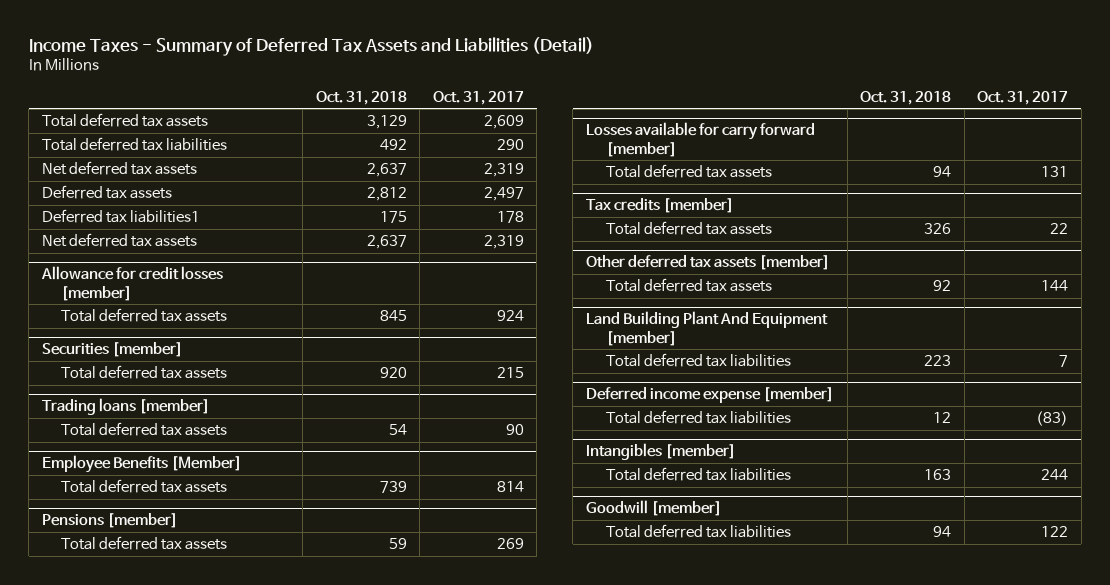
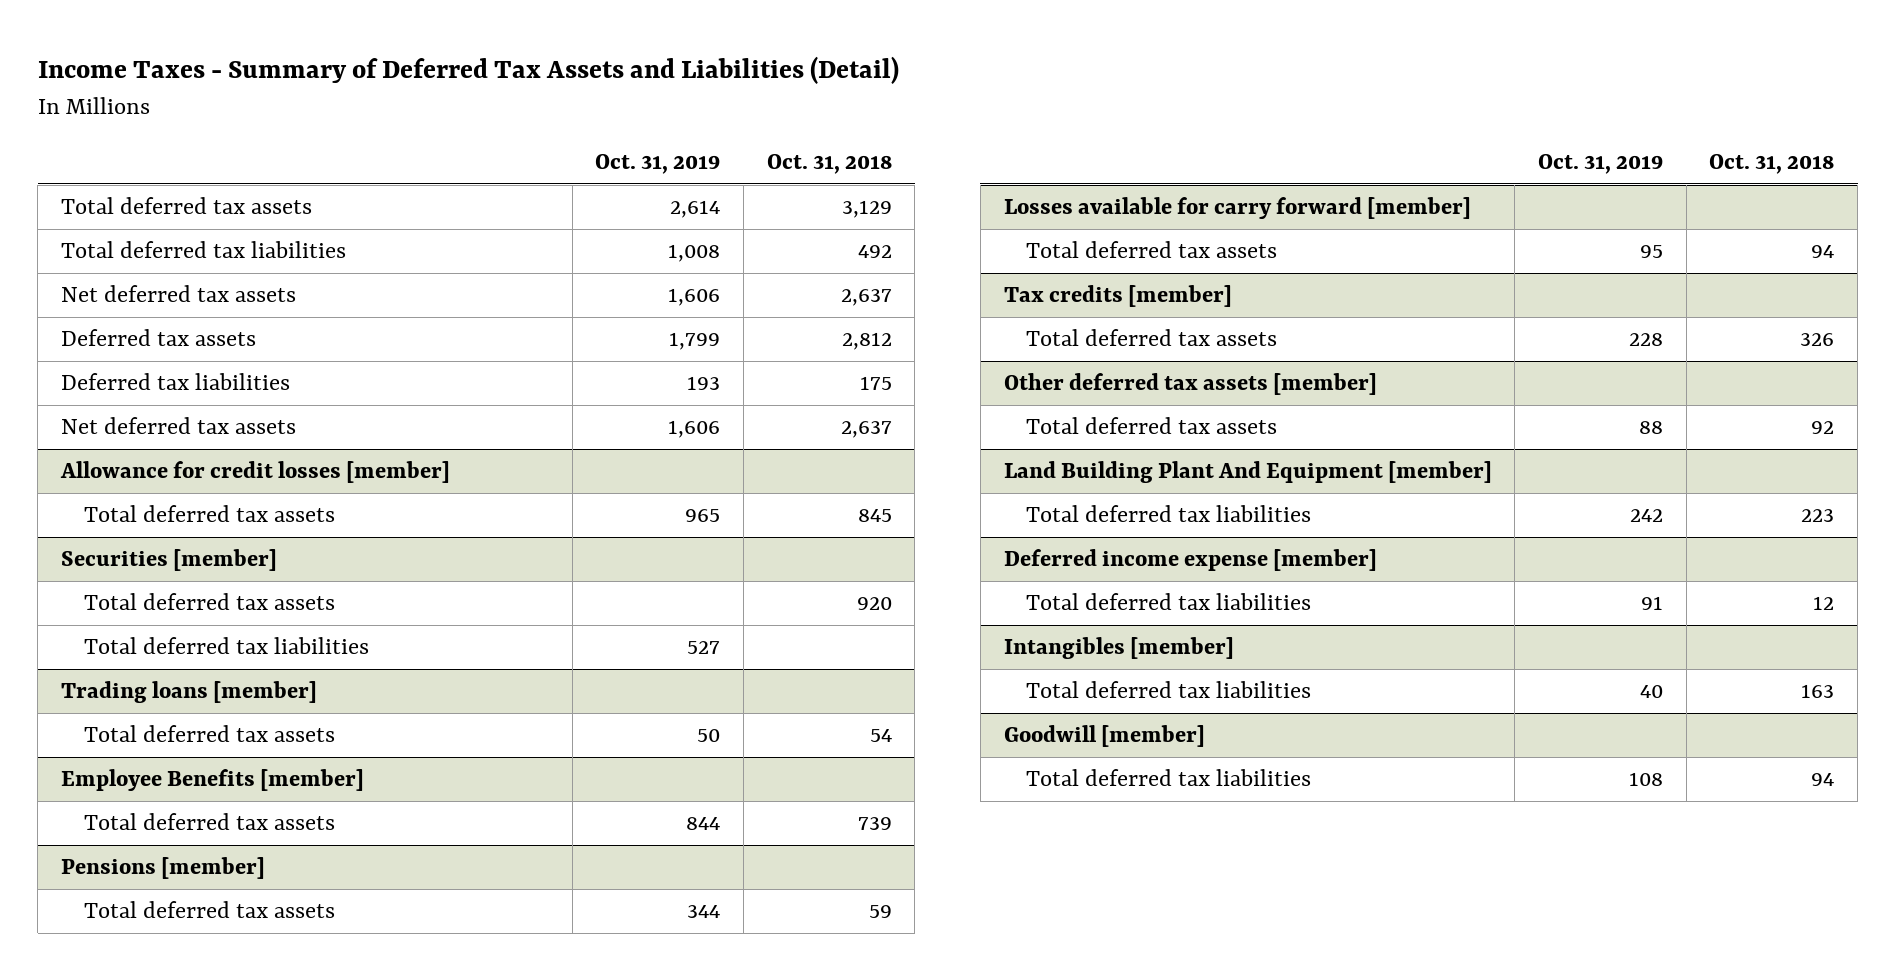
[432,90,524,105] Oct. 31, 2017 -> none
none -> [595,154,721,175] Oct. 31, 2019
[41,209,200,224] Deferred tax liabilities1 -> [61,373,291,391] Deferred tax liabilities
none -> [83,637,369,655] Total deferred tax liabilities
[41,455,242,474] Employee Benefits [Member] -> [61,769,365,792] Employee Benefits [member]

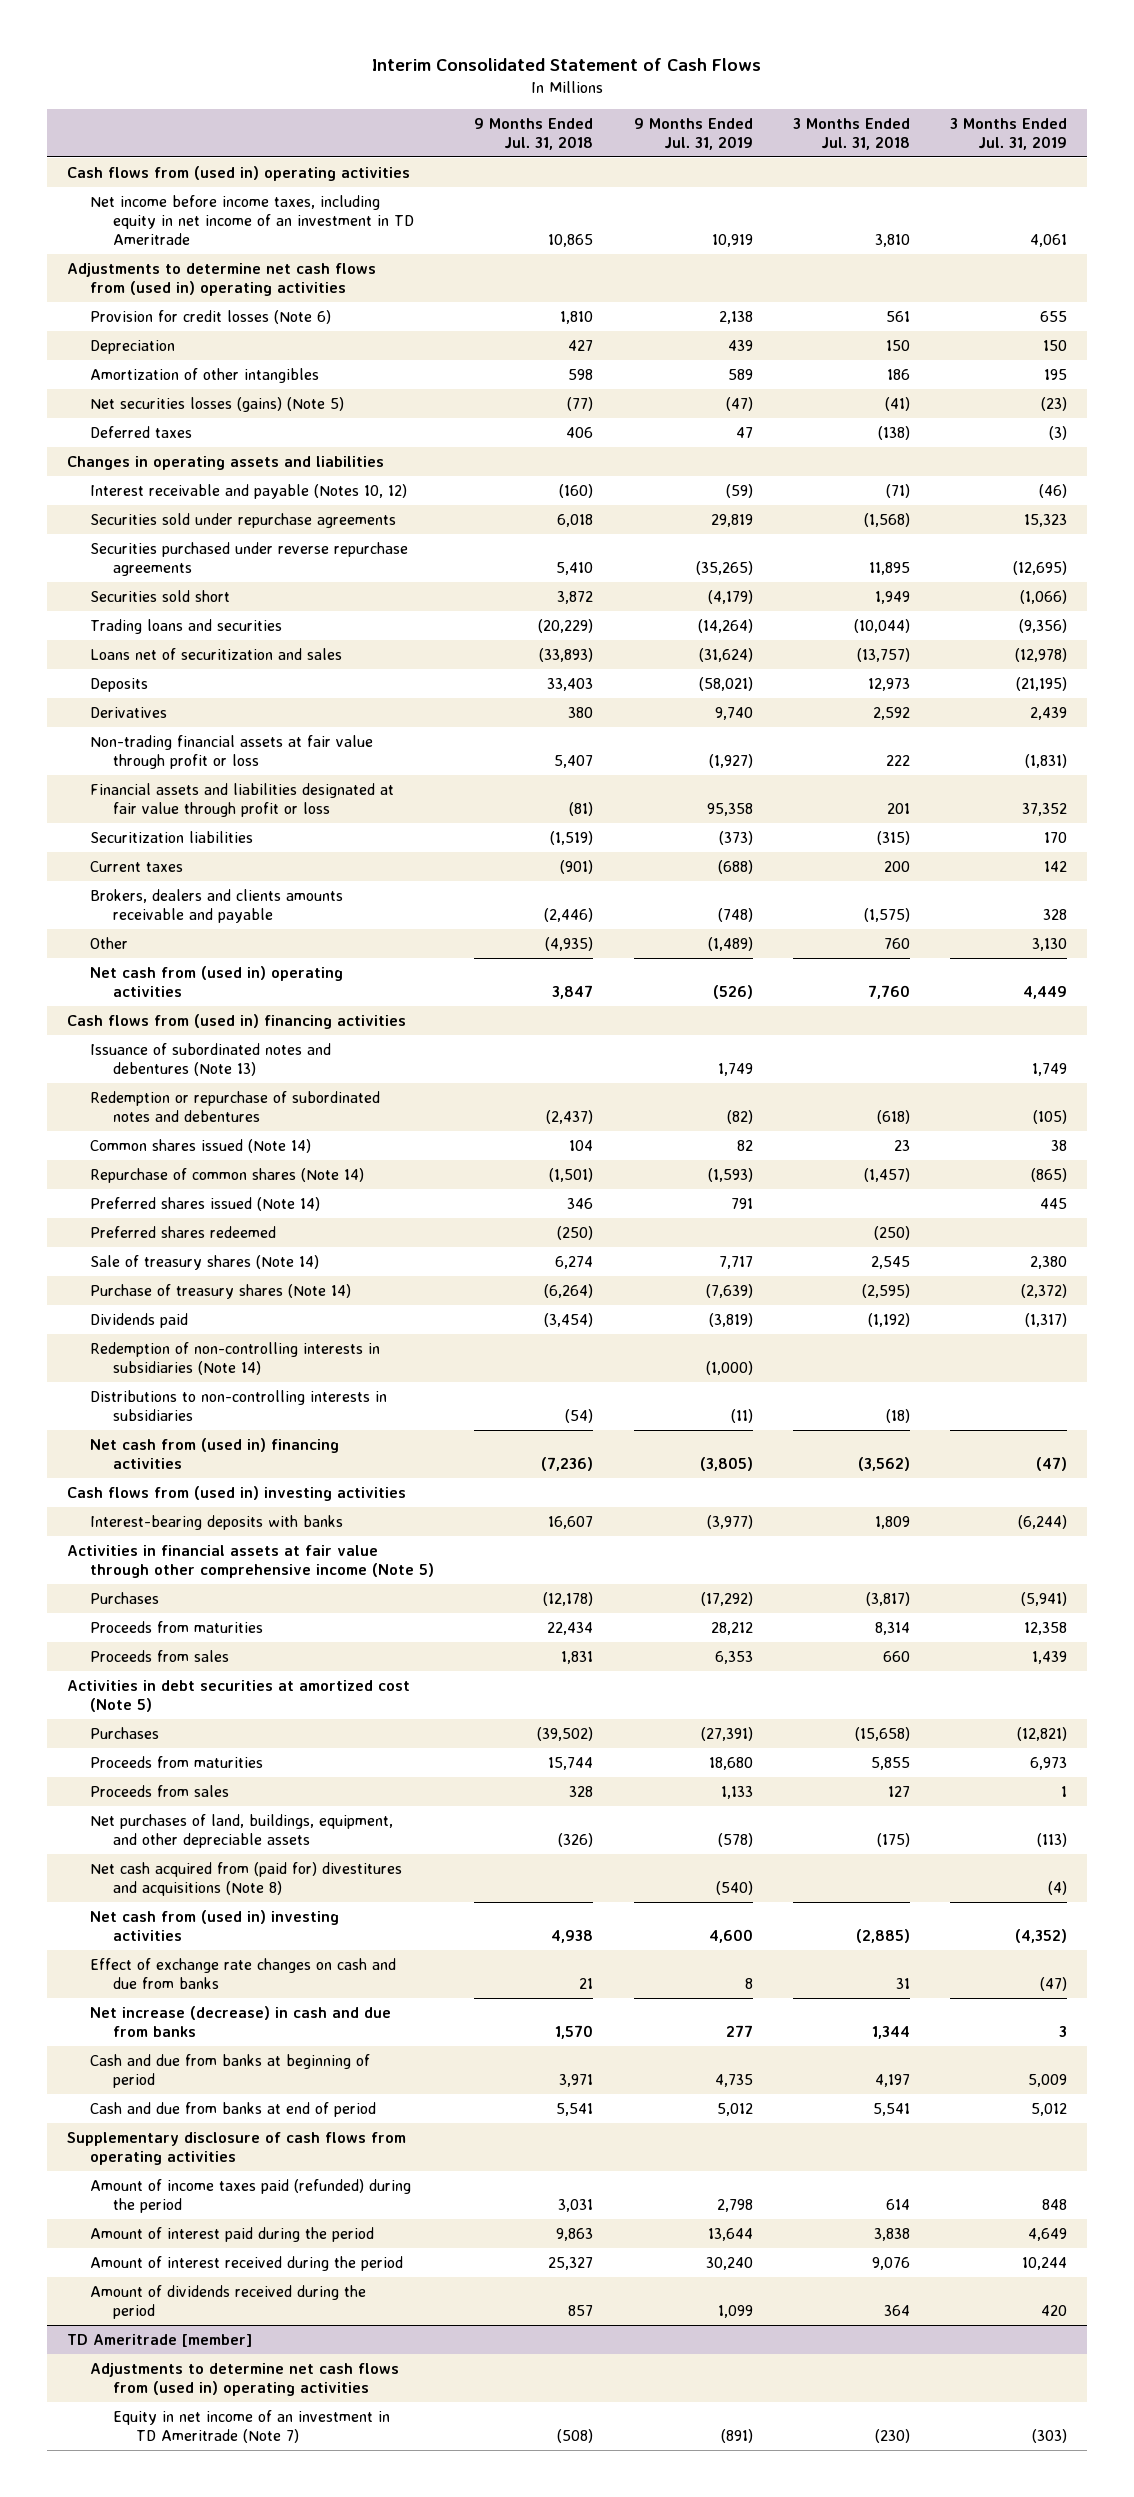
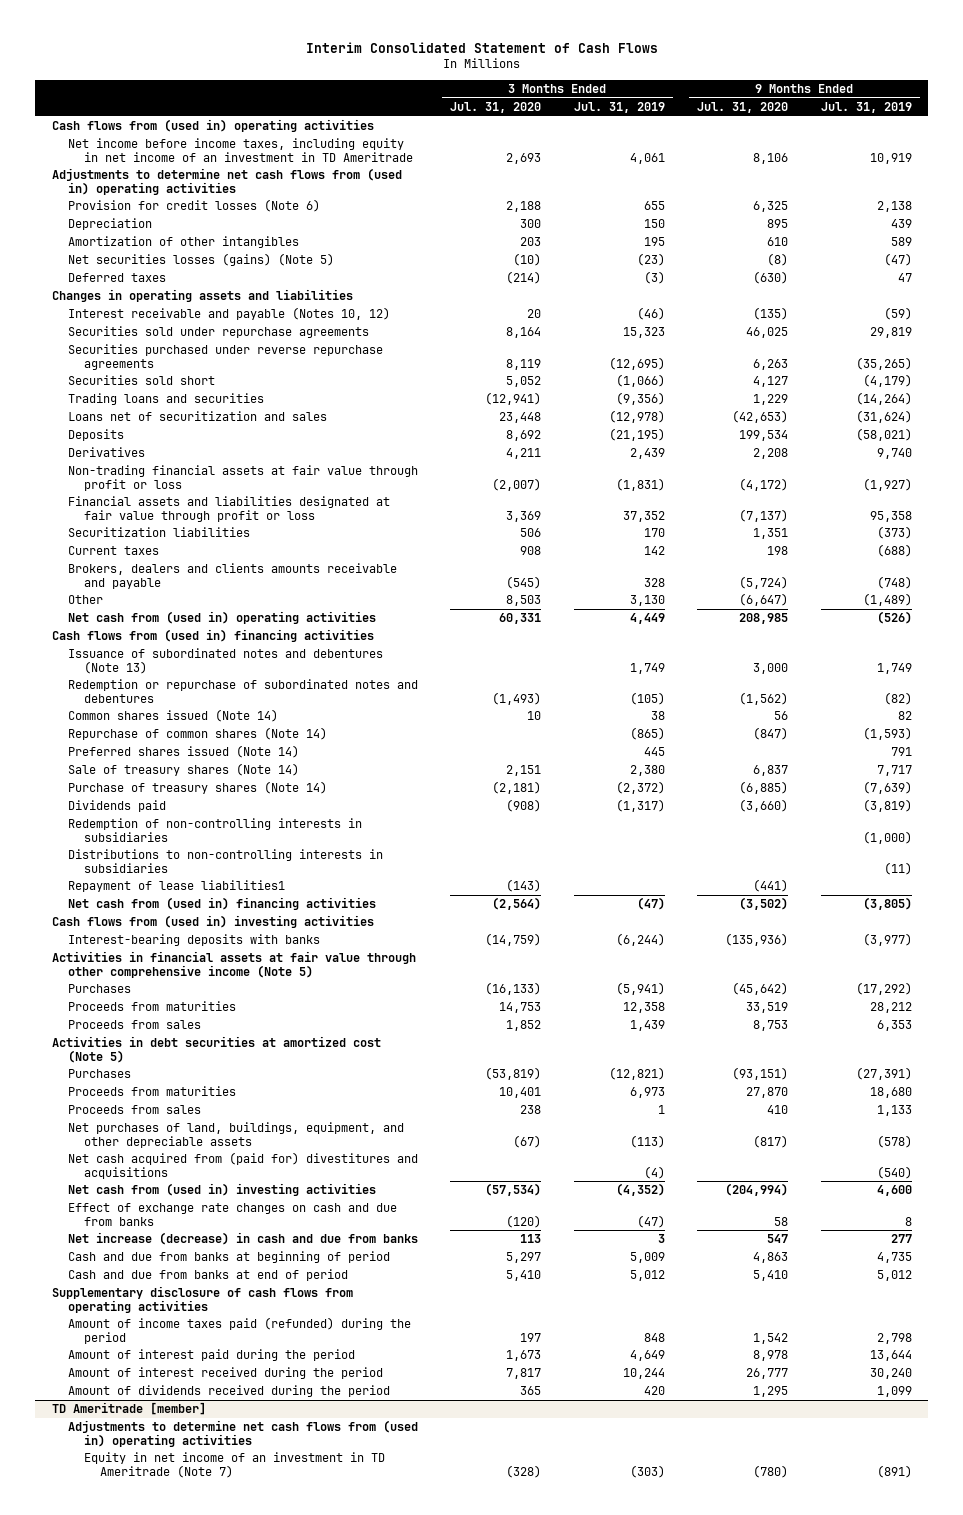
[474,117,594,150] 9 Months Ended Jul. 31, 2018 -> none
[792,117,910,150] 3 Months Ended Jul. 31, 2018 -> none
none -> [450,101,542,113] Jul. 31, 2020
none -> [697,101,789,113] Jul. 31, 2020
[89,1225,276,1238] Preferred shares redeemed -> none
[89,1341,380,1376] Redemption of non-controlling interests in subsidiaries (Note 14) -> [67,818,362,842] Redemption of non-controlling interests in subsidiaries
none -> [67,880,285,893] Repayment of lease liabilities1
[89,1861,402,1897] Net cash acquired from (paid for) divestitures and acquisitions (Note 8) -> [67,1152,418,1179] Net cash acquired from (paid for) divestitures and acquisitions

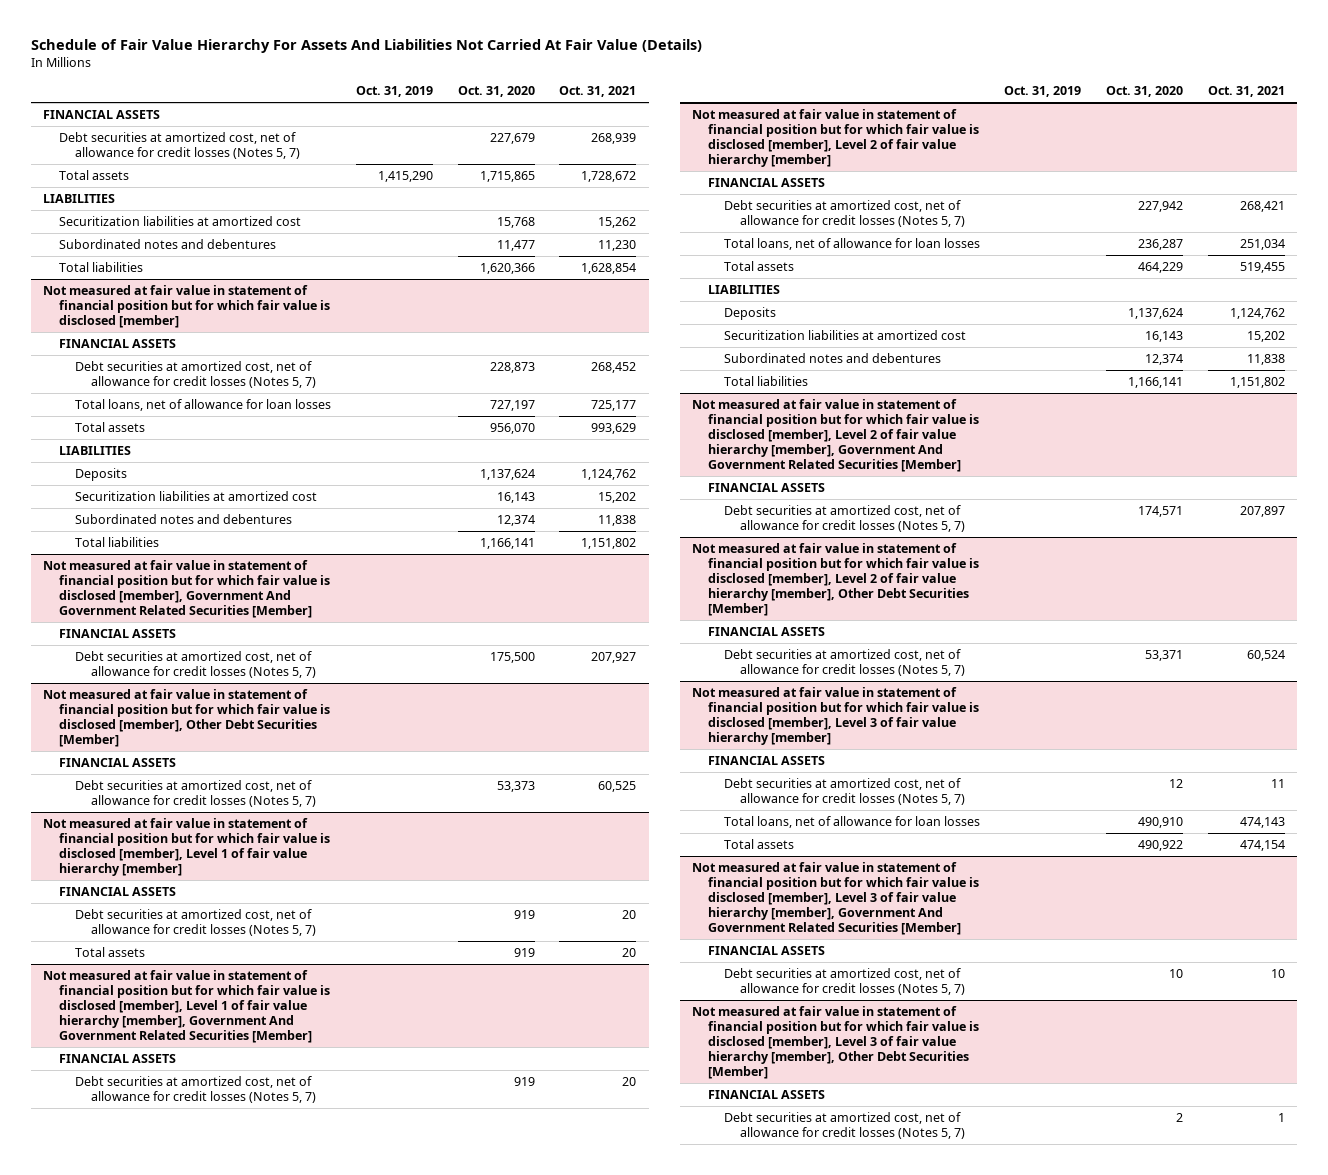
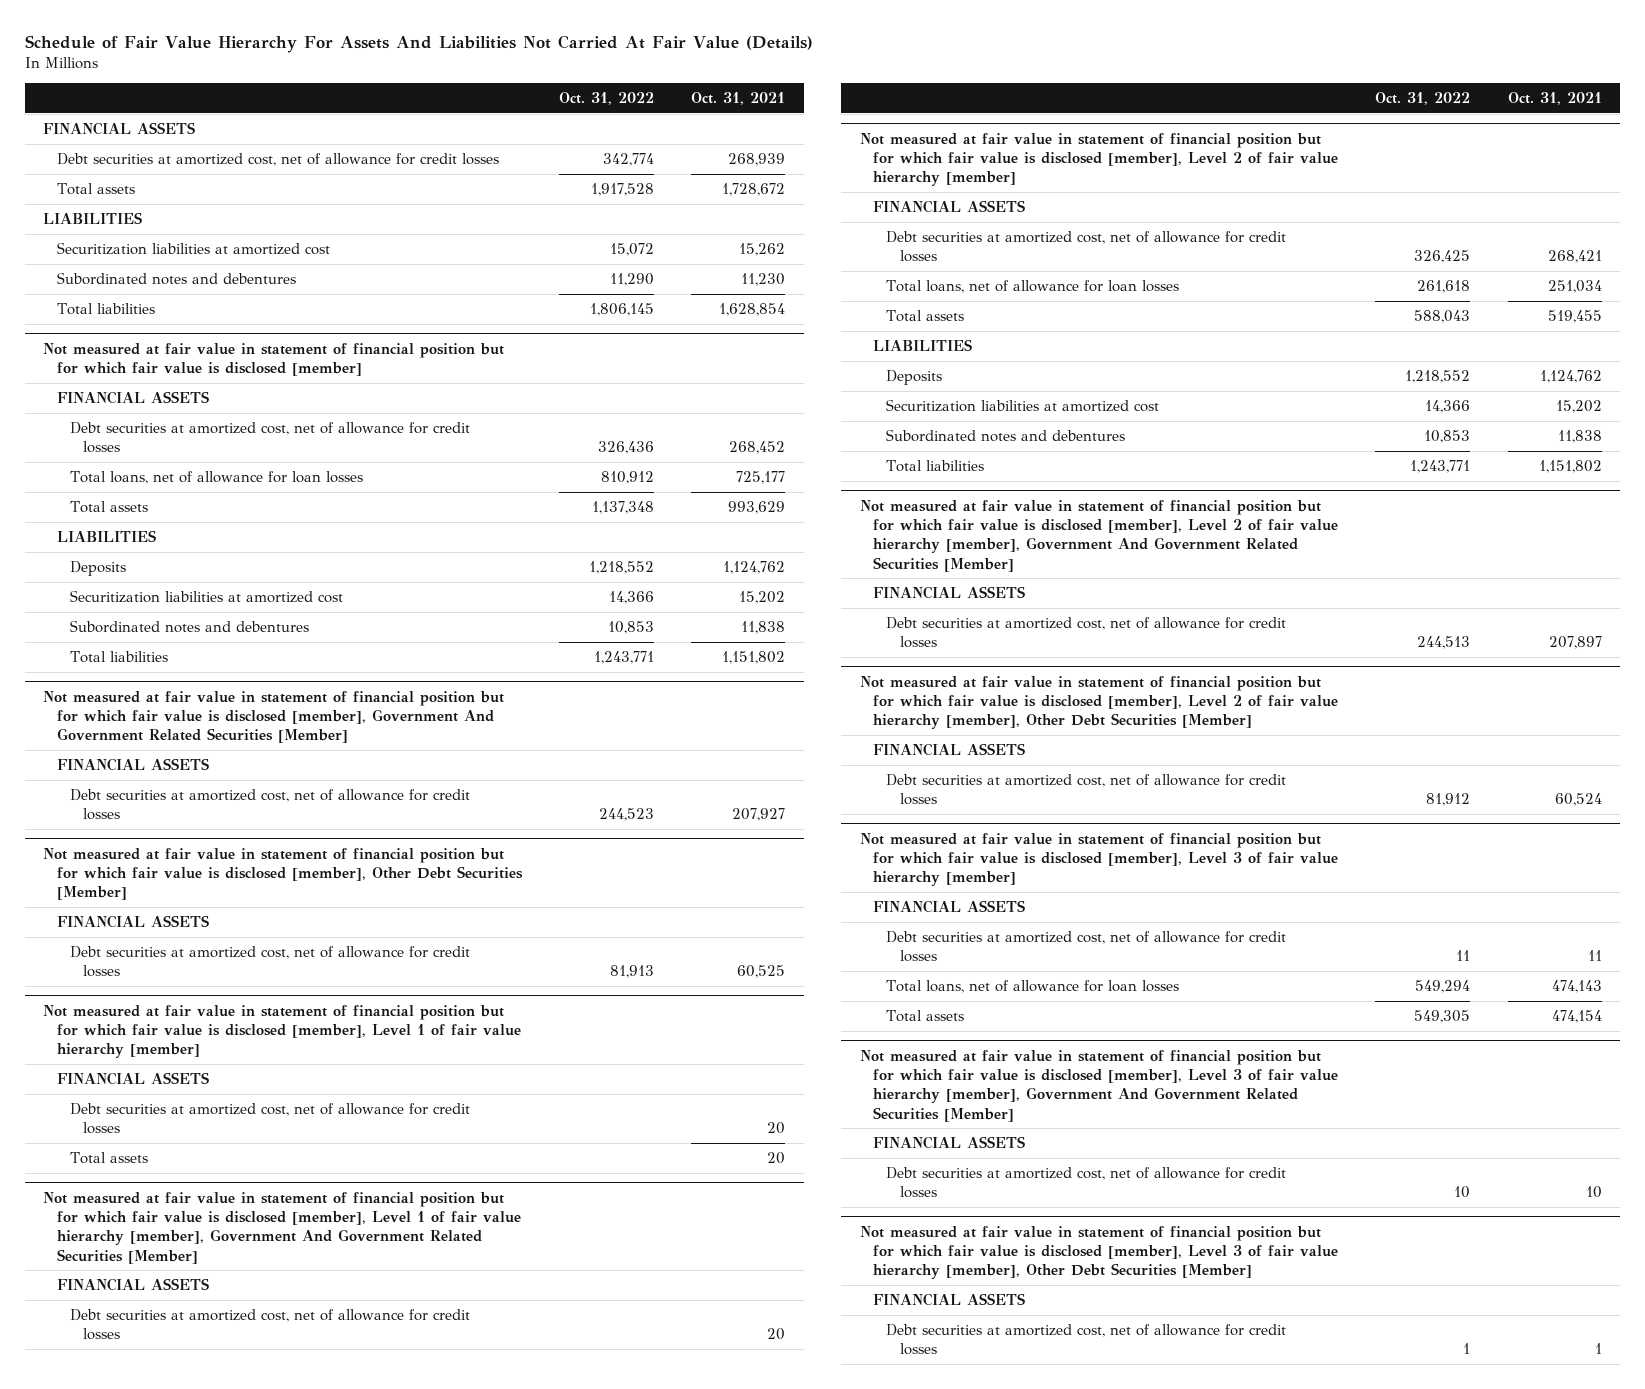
[355,86,433,98] Oct. 31, 2019 -> none
[457,86,535,98] Oct. 31, 2020 -> none
none -> [559,91,655,105] Oct. 31, 2022
[59,131,301,159] Debt securities at amortized cost, net of allowance for credit losses (Notes 5, 7) -> [56,153,499,167] Debt securities at amortized cost, net of allowance for credit losses
[75,360,317,388] Debt securities at amortized cost, net of allowance for credit losses (Notes 5, 7) -> [70,422,471,454] Debt securities at amortized cost, net of allowance for credit losses
[75,650,317,678] Debt securities at amortized cost, net of allowance for credit losses (Notes 5, 7) -> [70,789,471,821] Debt securities at amortized cost, net of allowance for credit losses
[75,779,317,807] Debt securities at amortized cost, net of allowance for credit losses (Notes 5, 7) -> [70,946,471,978] Debt securities at amortized cost, net of allowance for credit losses
[75,908,317,936] Debt securities at amortized cost, net of allowance for credit losses (Notes 5, 7) -> [70,1103,471,1135] Debt securities at amortized cost, net of allowance for credit losses
[75,1075,317,1103] Debt securities at amortized cost, net of allowance for credit losses (Notes 5, 7) -> [70,1309,471,1341] Debt securities at amortized cost, net of allowance for credit losses
[723,199,965,227] Debt securities at amortized cost, net of allowance for credit losses (Notes 5, 7) -> [886,231,1287,263] Debt securities at amortized cost, net of allowance for credit losses
[723,504,965,532] Debt securities at amortized cost, net of allowance for credit losses (Notes 5, 7) -> [886,617,1287,649] Debt securities at amortized cost, net of allowance for credit losses
[723,648,965,676] Debt securities at amortized cost, net of allowance for credit losses (Notes 5, 7) -> [886,774,1287,806] Debt securities at amortized cost, net of allowance for credit losses
[723,777,965,805] Debt securities at amortized cost, net of allowance for credit losses (Notes 5, 7) -> [886,931,1287,963] Debt securities at amortized cost, net of allowance for credit losses
[723,967,965,995] Debt securities at amortized cost, net of allowance for credit losses (Notes 5, 7) -> [886,1167,1287,1199] Debt securities at amortized cost, net of allowance for credit losses
[723,1111,965,1139] Debt securities at amortized cost, net of allowance for credit losses (Notes 5, 7) -> [886,1324,1287,1356] Debt securities at amortized cost, net of allowance for credit losses

